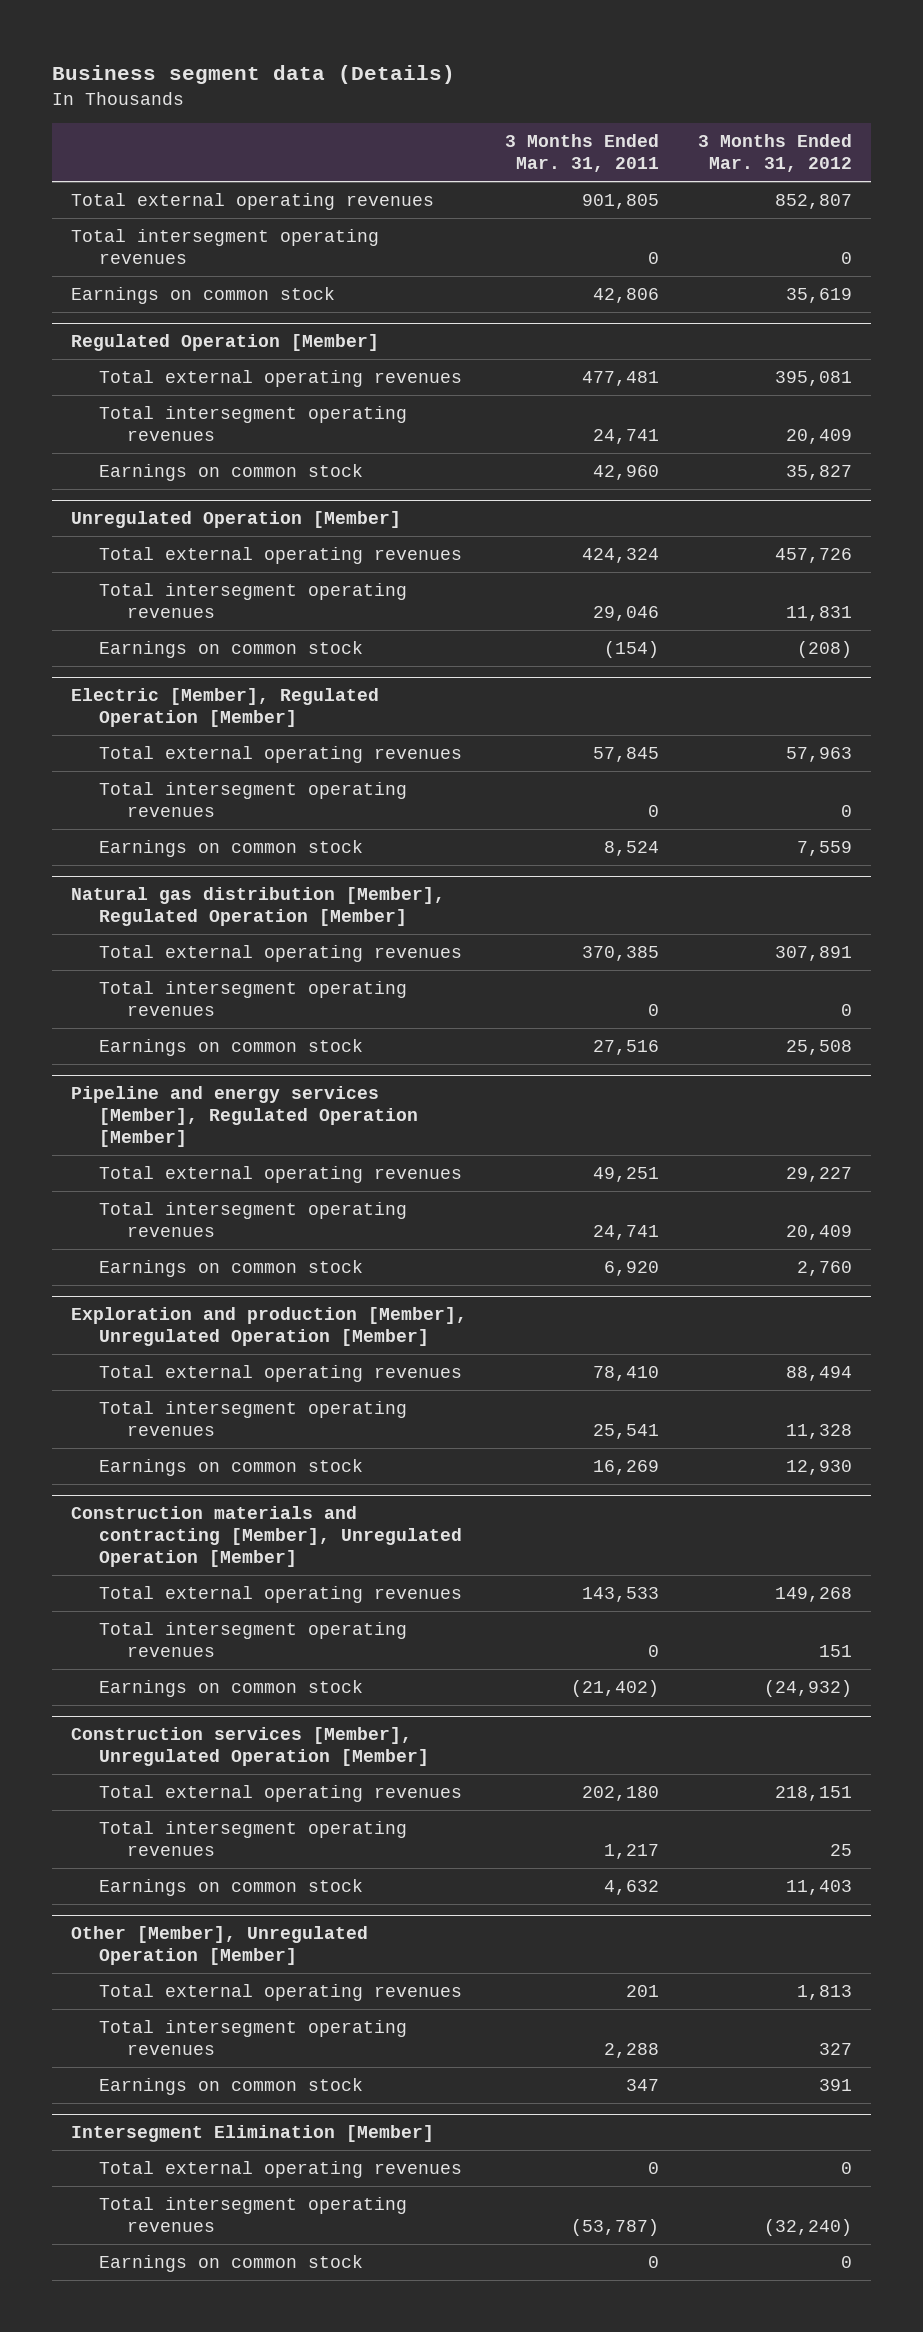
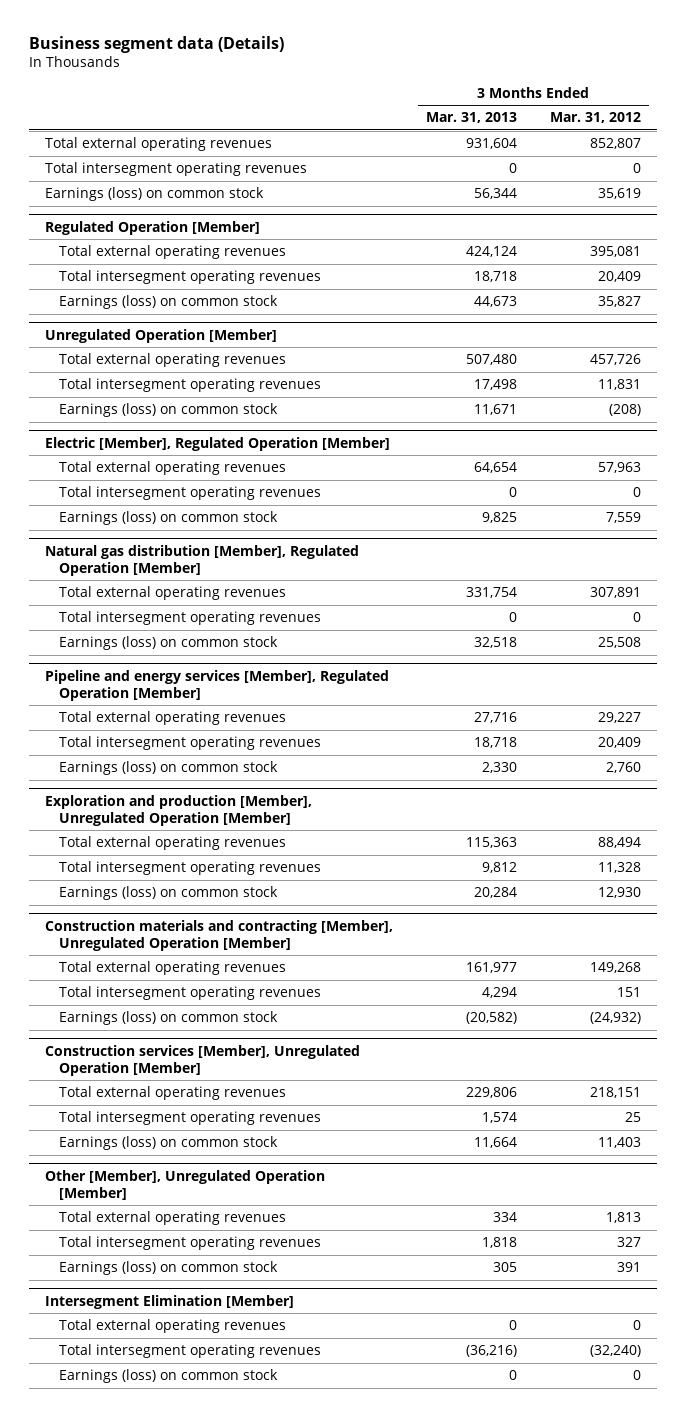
[505,133,660,173] 3 Months Ended Mar. 31, 2011 -> none
none -> [425,112,517,124] Mar. 31, 2013
[71,287,336,305] Earnings on common stock -> [45,187,265,202] Earnings (loss) on common stock
[98,464,363,482] Earnings on common stock -> [58,295,278,310] Earnings (loss) on common stock
[98,641,363,659] Earnings on common stock -> [58,403,278,418] Earnings (loss) on common stock
[98,840,363,858] Earnings on common stock -> [58,511,278,526] Earnings (loss) on common stock
[98,1039,363,1057] Earnings on common stock -> [58,636,278,651] Earnings (loss) on common stock
[98,1260,363,1278] Earnings on common stock -> [58,761,278,776] Earnings (loss) on common stock
[98,1459,363,1477] Earnings on common stock -> [58,886,278,901] Earnings (loss) on common stock
[98,1680,363,1698] Earnings on common stock -> [58,1011,278,1026] Earnings (loss) on common stock
[98,1879,363,1897] Earnings on common stock -> [58,1136,278,1151] Earnings (loss) on common stock
[98,2078,363,2096] Earnings on common stock -> [58,1261,278,1276] Earnings (loss) on common stock
[98,2255,363,2273] Earnings on common stock -> [58,1369,278,1384] Earnings (loss) on common stock

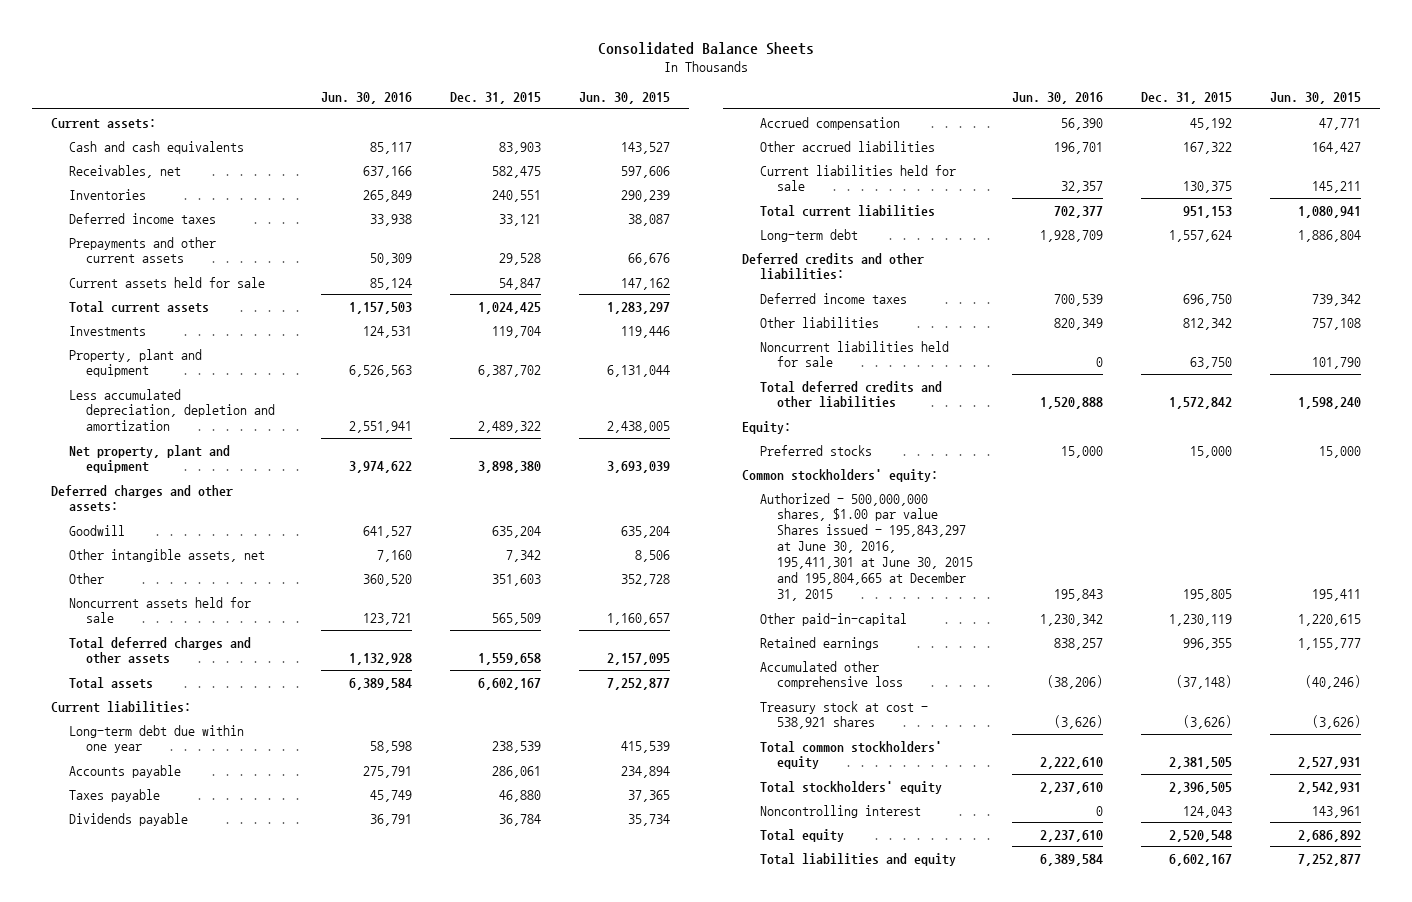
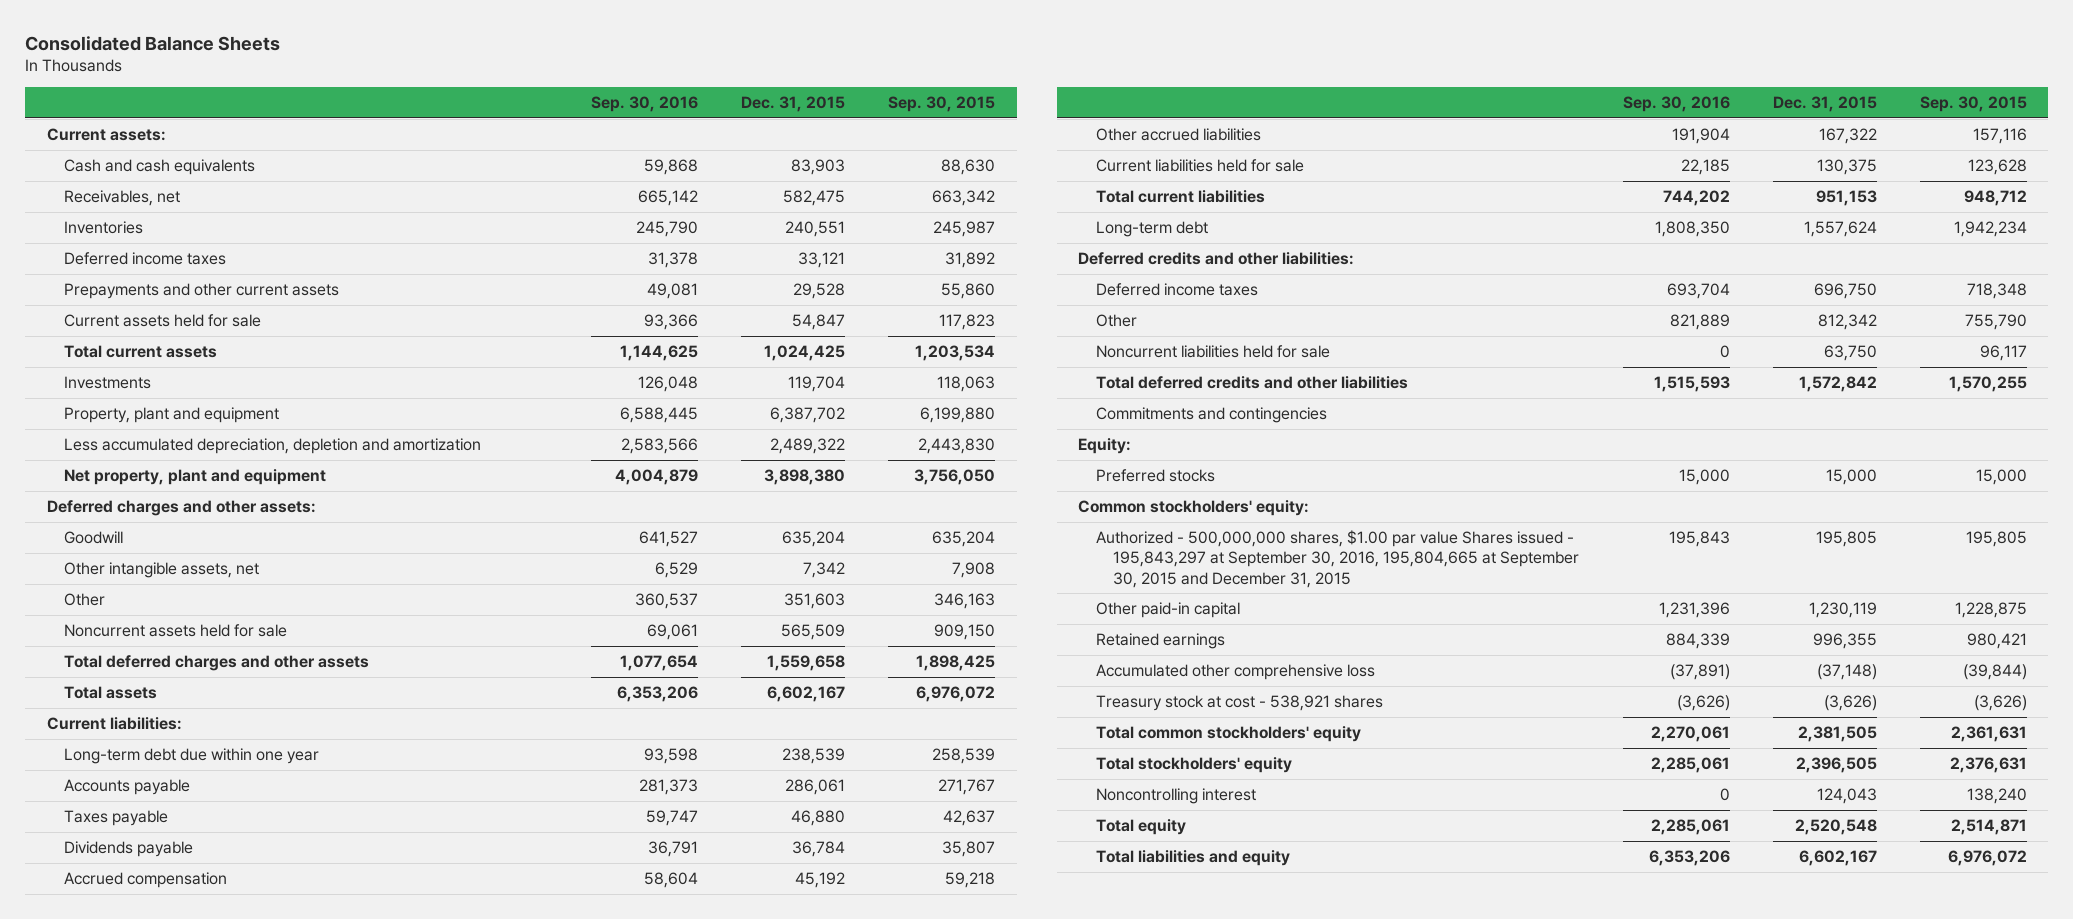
[320,91,412,104] Jun. 30, 2016 -> none
[579,91,671,104] Jun. 30, 2015 -> none
none -> [591,96,699,113] Sep. 30, 2016
none -> [888,96,996,113] Sep. 30, 2015
[759,316,879,328] Other liabilities -> [1095,313,1137,327] Other
none -> [1095,406,1327,423] Commitments and contingencies
[759,492,974,601] Authorized - 500,000,000 shares, $1.00 par value Shares issued - 195,843,297 at June 30, 2016, 195,411,301 at June 30, 2015 and 195,804,665 at December 31, 2015 -> [1095,529,1580,588] Authorized - 500,000,000 shares, $1.00 par value Shares issued - 195,843,297 at September 30, 2016, 195,804,665 at September 30, 2015 and December 31, 2015
[759,612,907,626] Other paid-in-capital -> [1095,601,1240,618] Other paid-in capital

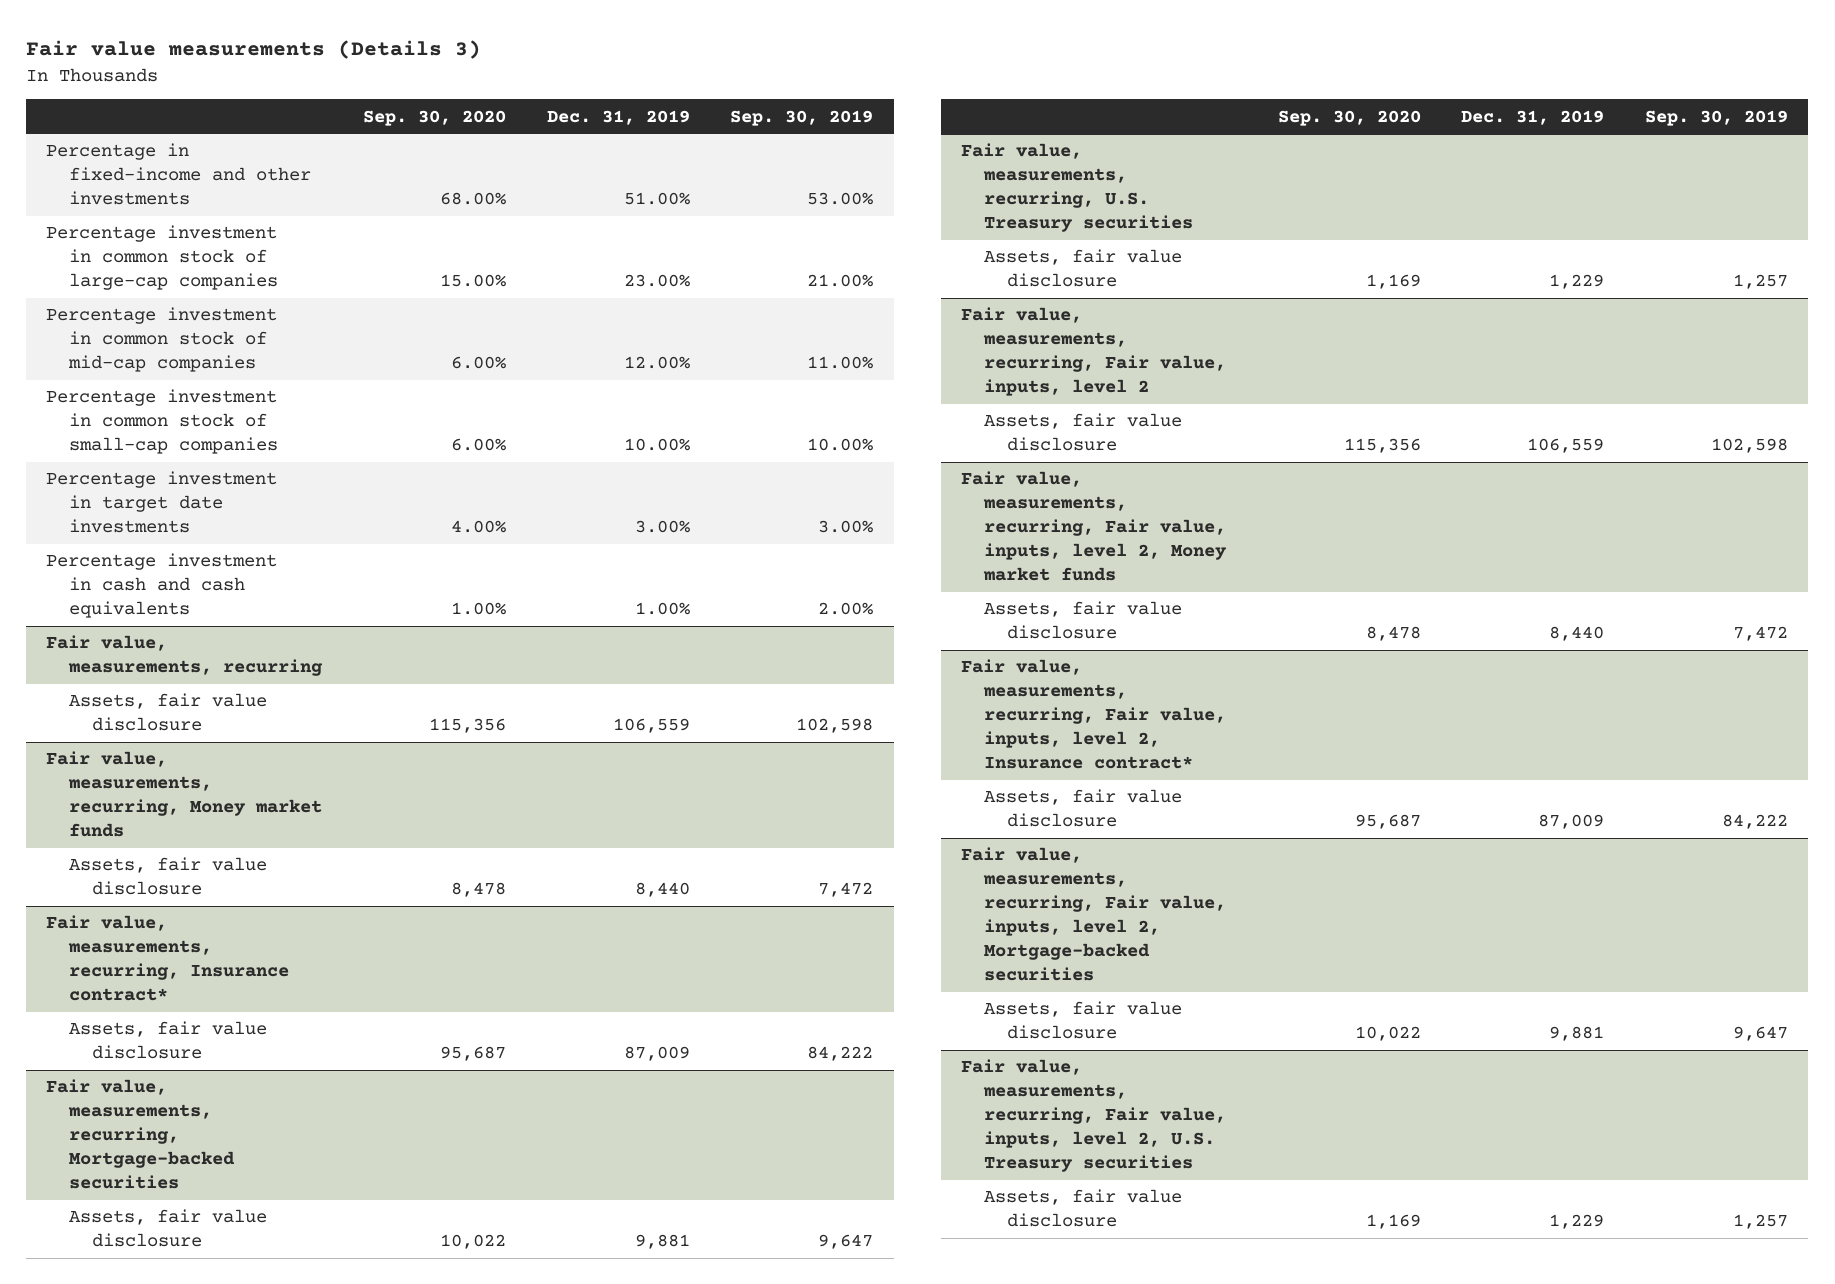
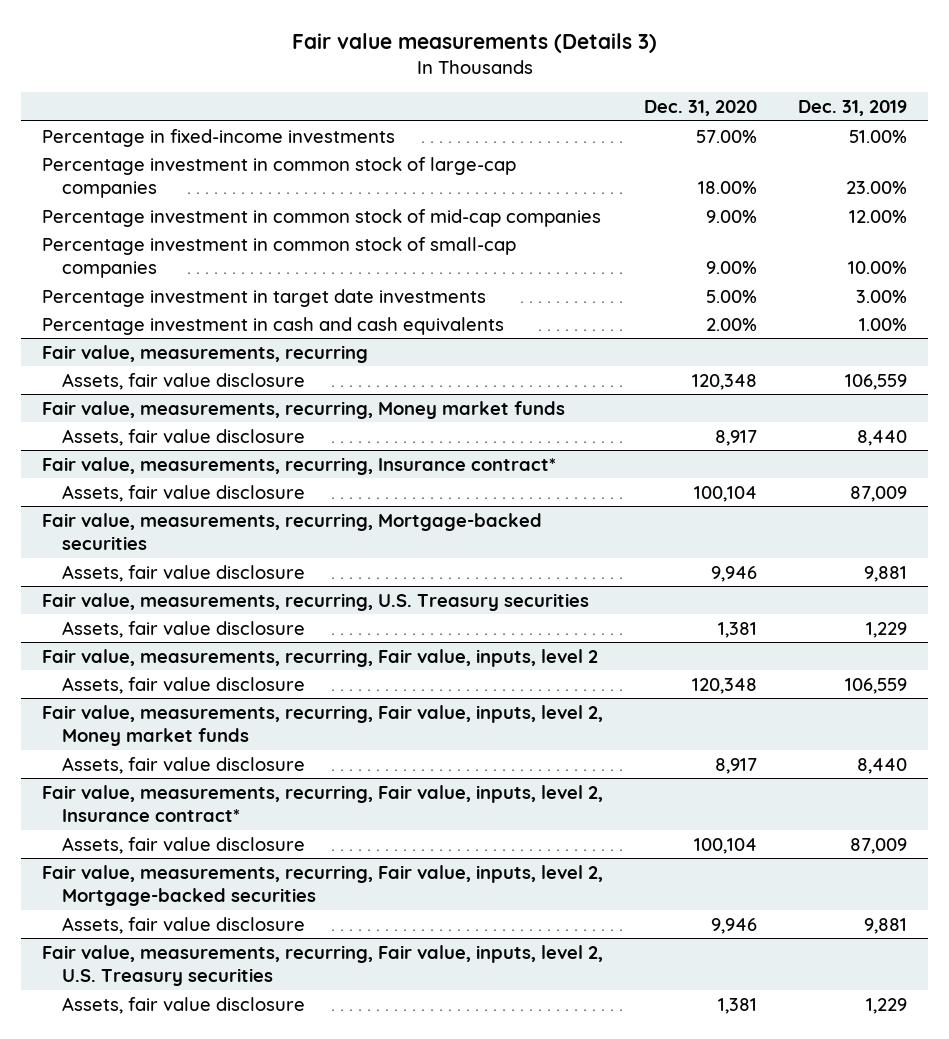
[362,109,506,126] Sep. 30, 2020 -> none
[730,109,874,126] Sep. 30, 2019 -> none
none -> [644,99,758,116] Dec. 31, 2020
[46,143,312,206] Percentage in fixed-income and other investments -> [41,128,395,147] Percentage in fixed-income investments

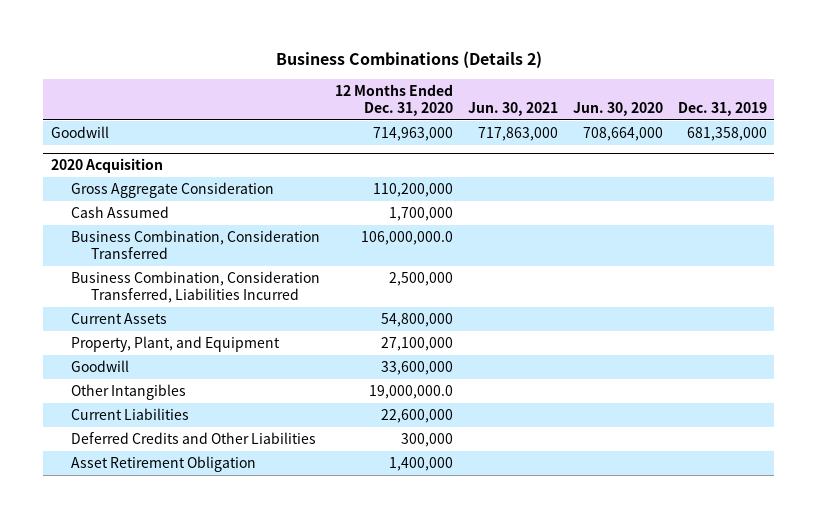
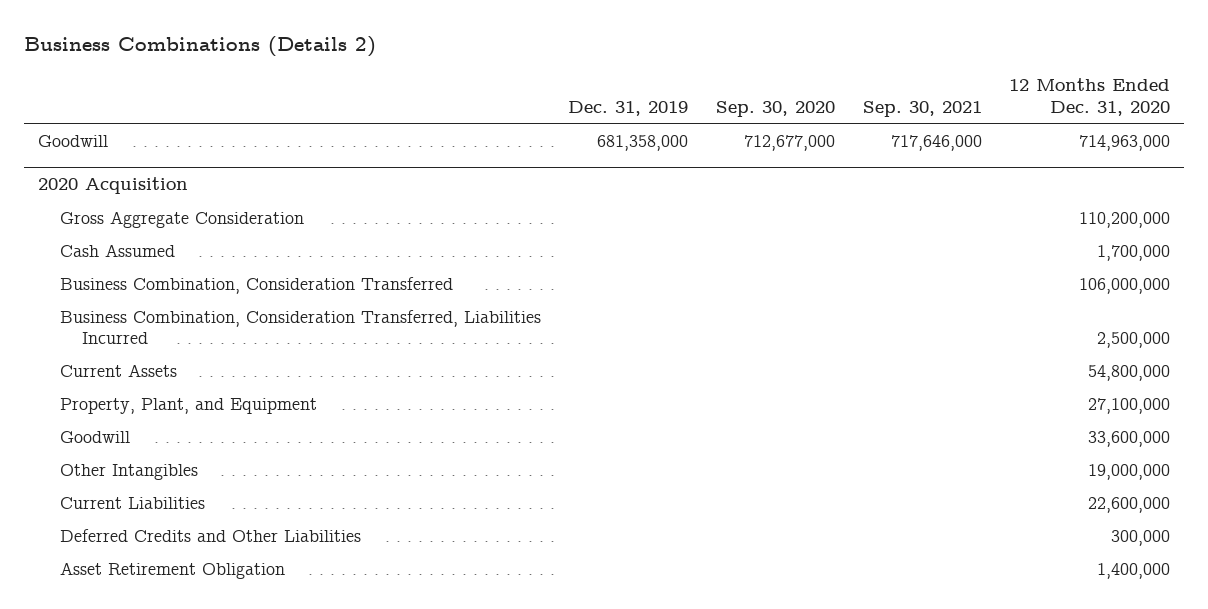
[467,102,558,117] Jun. 30, 2021 -> none
[572,102,663,117] Jun. 30, 2020 -> none
none -> [716,100,836,117] Sep. 30, 2020
none -> [862,100,982,117] Sep. 30, 2021
[361,230,454,245] 106,000,000.0 -> [1079,277,1171,294] 106,000,000
[369,384,454,399] 19,000,000.0 -> [1088,463,1171,480] 19,000,000

